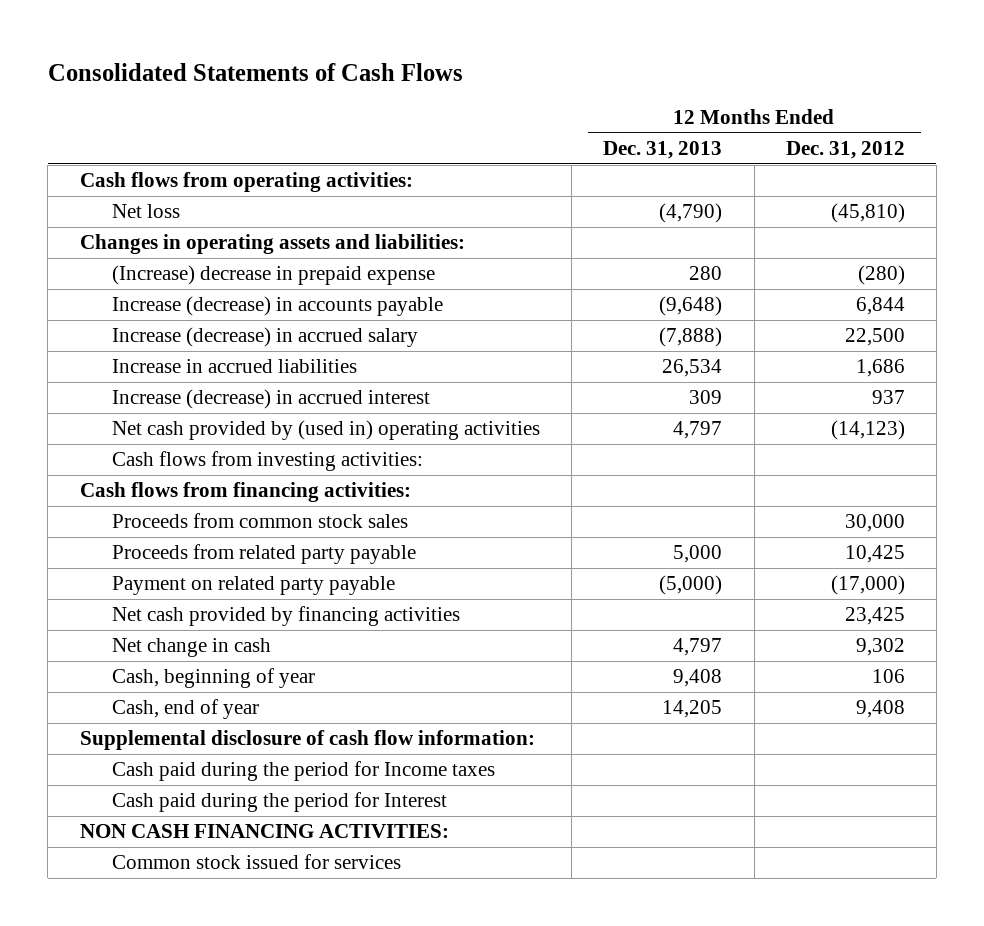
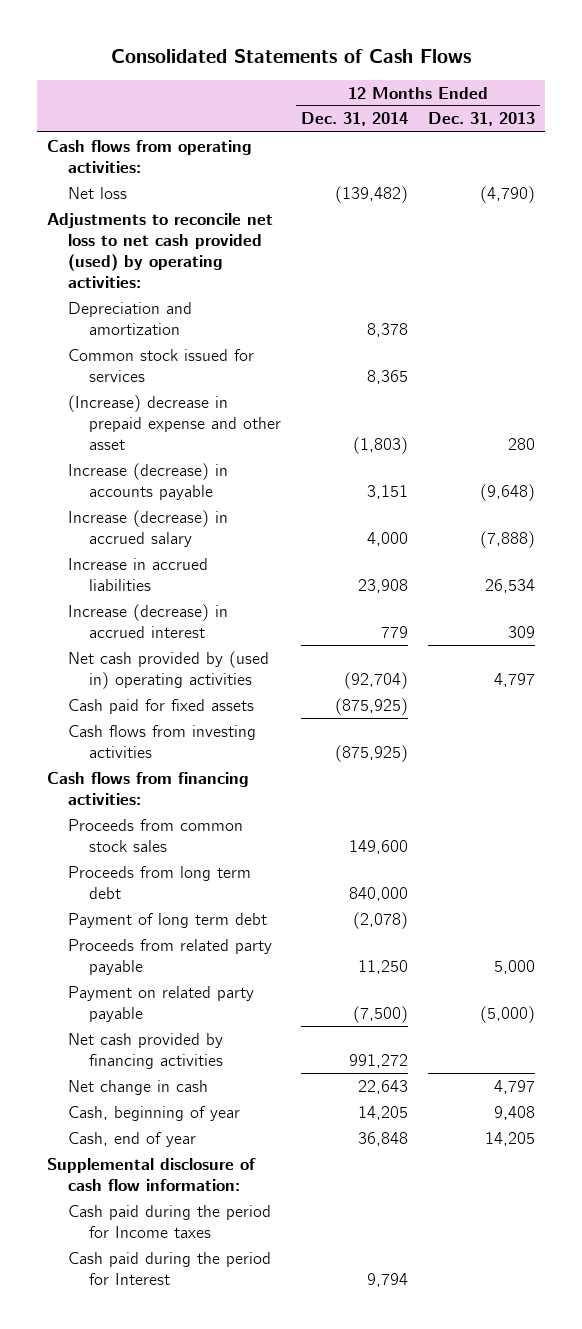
[785,141,905,160] Dec. 31, 2012 -> none
none -> [301,112,409,127] Dec. 31, 2014
[79,234,465,255] Changes in operating assets and liabilities: -> none
none -> [46,212,273,289] Adjustments to reconcile net loss to net cash provided (used) by operating activities:
none -> [67,301,192,335] Depreciation and amortization
[112,854,402,870] Common stock issued for services -> [67,348,254,382] Common stock issued for services
[112,265,436,286] (Increase) decrease in prepaid expense -> [67,394,282,450] (Increase) decrease in prepaid expense and other asset
none -> [67,698,254,714] Cash paid for fixed assets
[112,451,424,472] Cash flows from investing activities: -> [67,724,256,758] Cash flows from investing activities
none -> [67,865,251,899] Proceeds from long term debt
none -> [67,912,267,928] Payment of long term debt
[79,824,449,839] NON CASH FINANCING ACTIVITIES: -> none

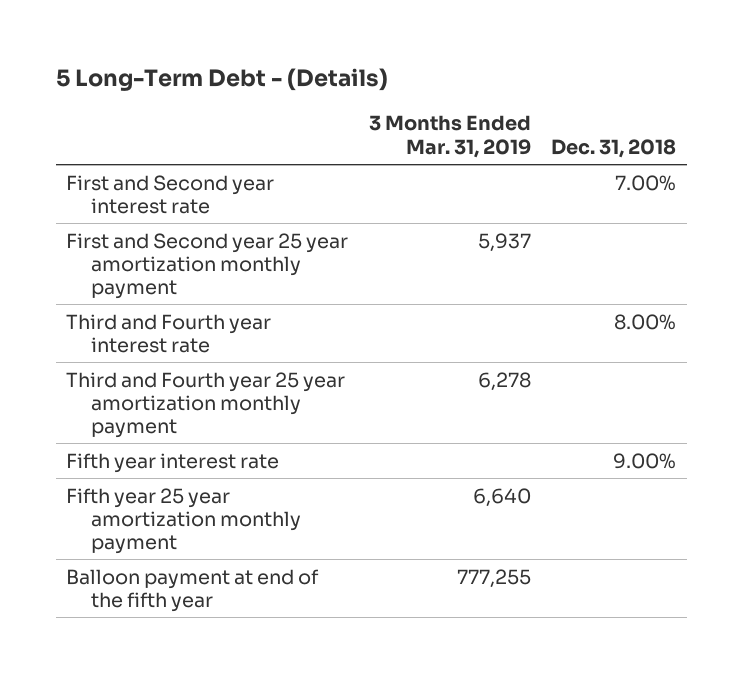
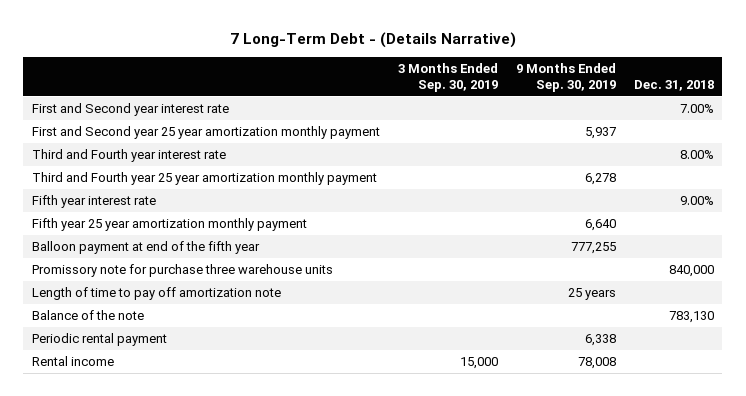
[55,68,388,92] 5 Long-Term Debt - (Details) -> [229,31,516,48] 7 Long-Term Debt - (Details Narrative)
[368,115,531,158] 3 Months Ended Mar. 31, 2019 -> none
none -> [397,63,498,93] 3 Months Ended Sep. 30, 2019
none -> [515,63,616,93] 9 Months Ended Sep. 30, 2019
none -> [32,264,334,278] Promissory note for purchase three warehouse units
none -> [32,287,282,301] Length of time to pay off amortization note
none -> [32,310,145,321] Balance of the note
none -> [32,333,168,347] Periodic rental payment
none -> [32,356,115,367] Rental income

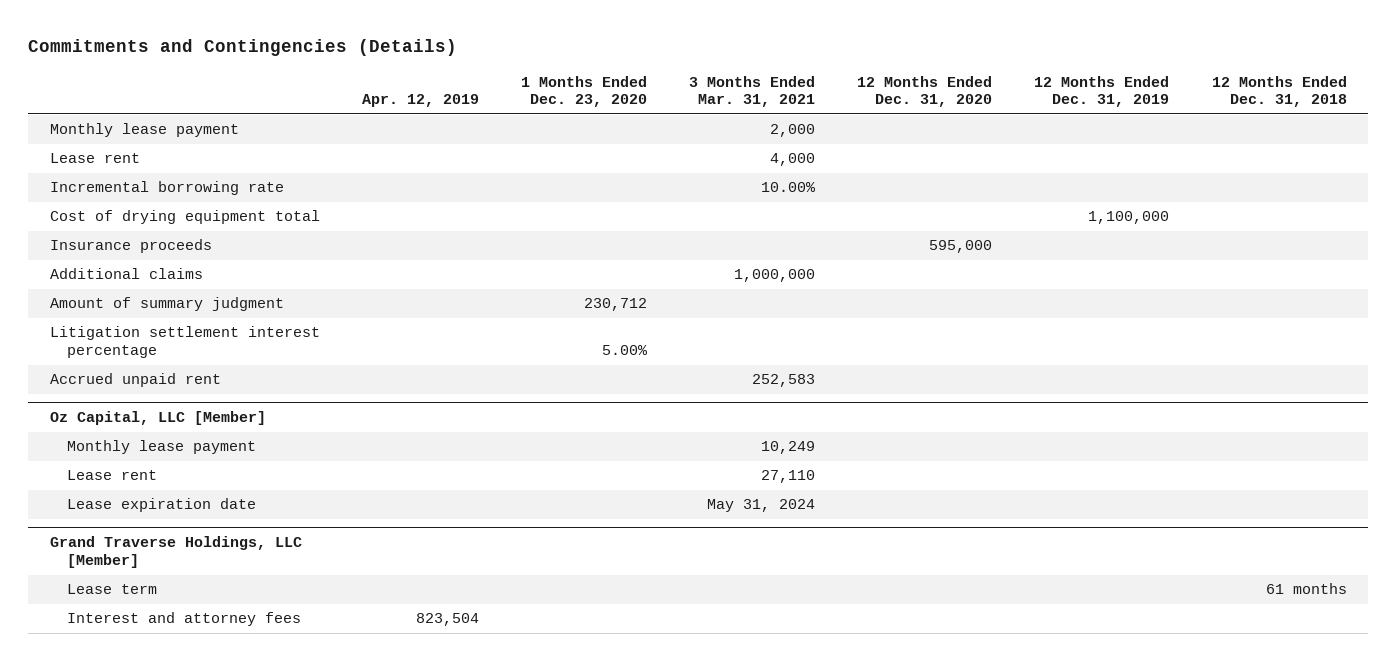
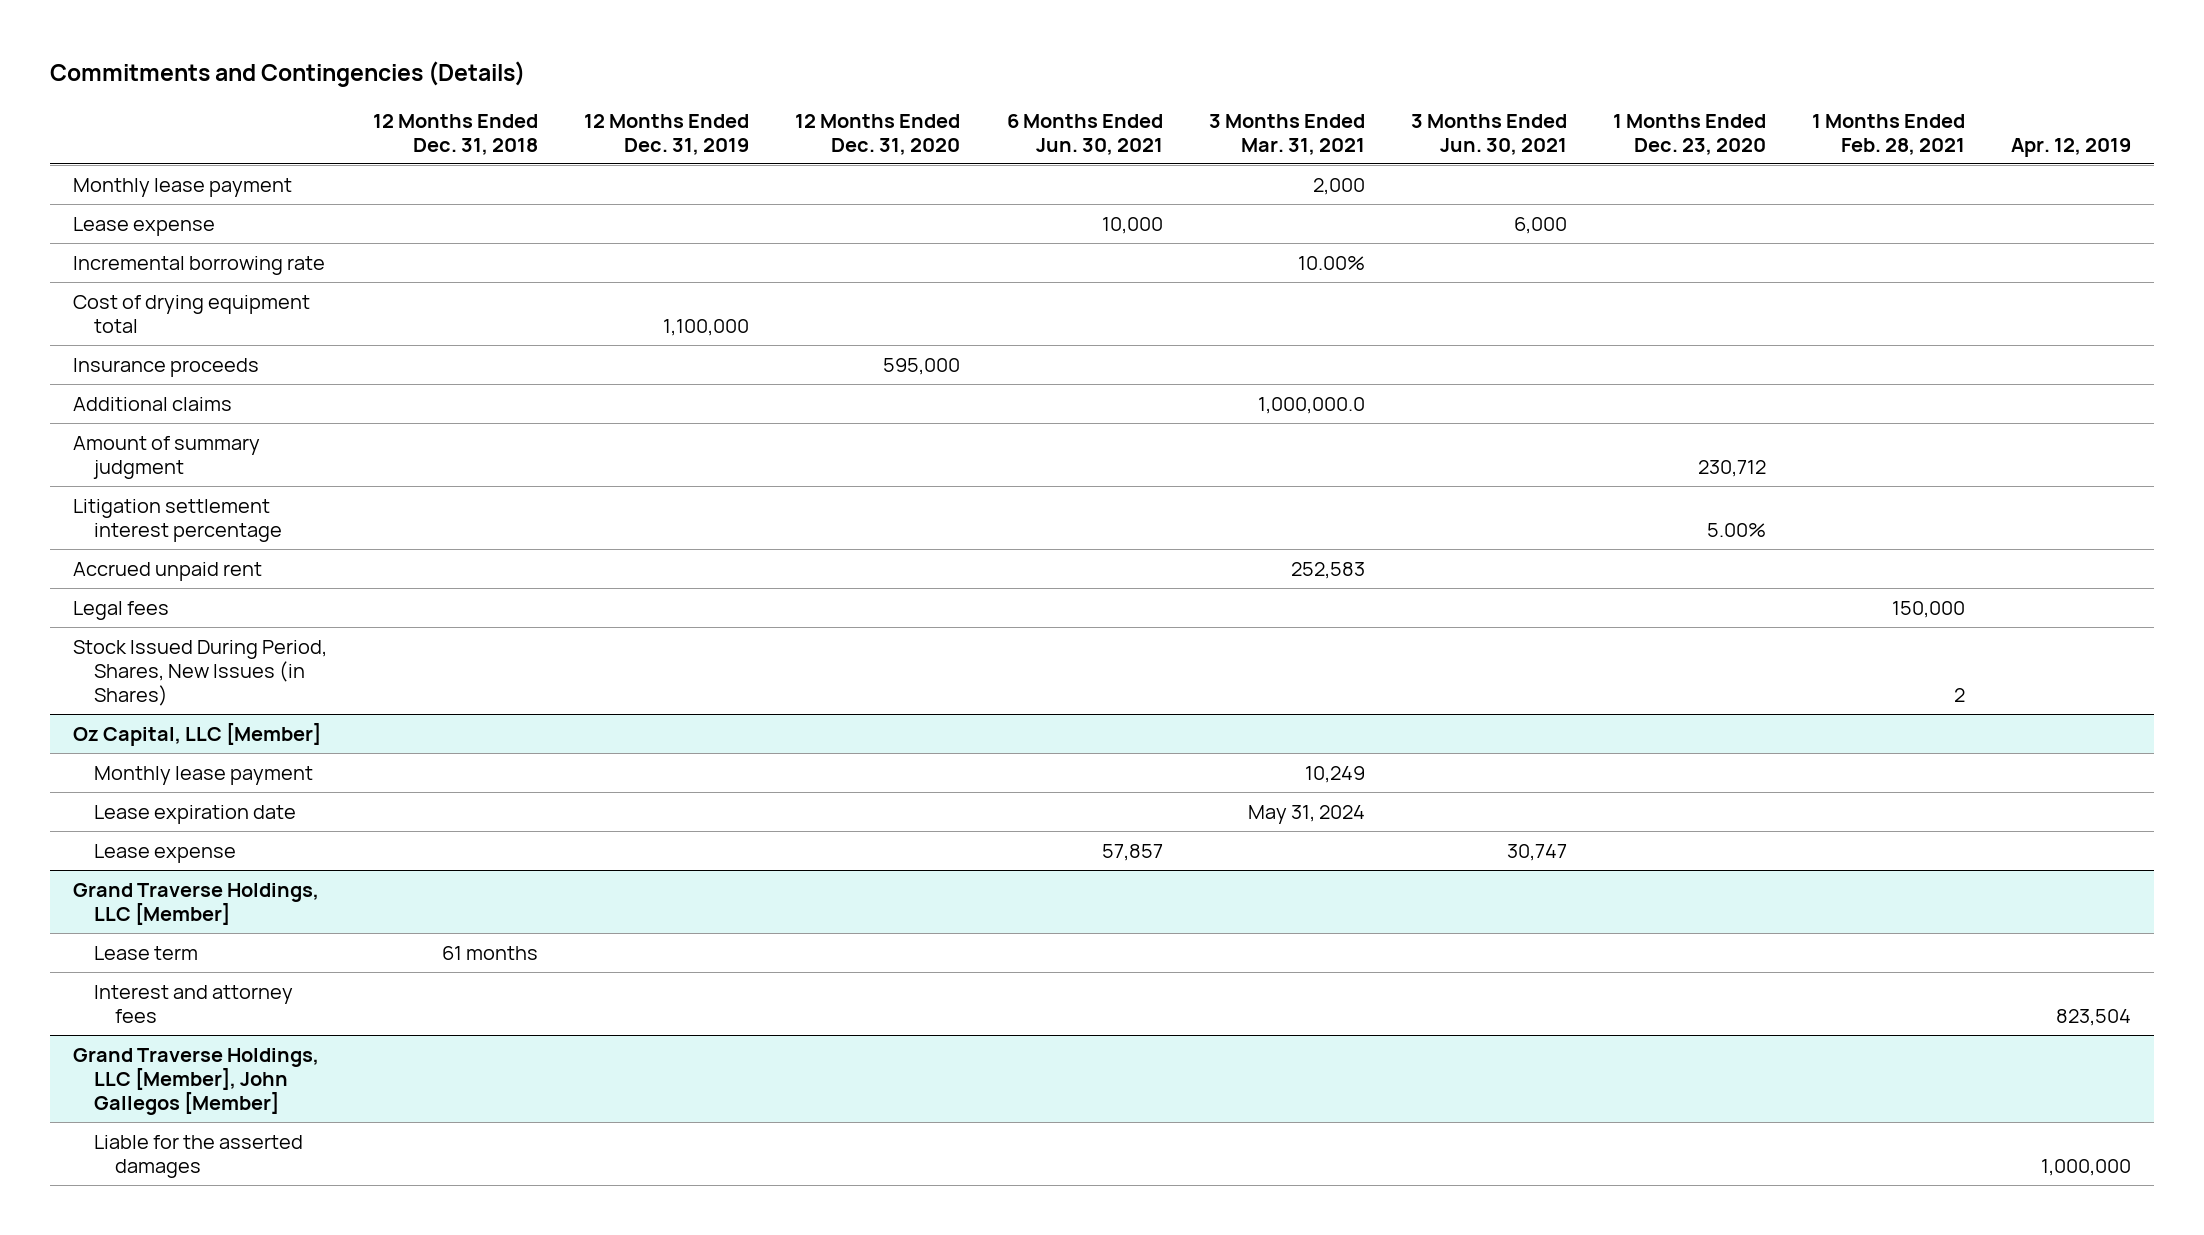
none -> [1006,113,1163,155] 6 Months Ended Jun. 30, 2021
none -> [1410,113,1567,155] 3 Months Ended Jun. 30, 2021
none -> [1812,113,1966,155] 1 Months Ended Feb. 28, 2021
[49,153,140,164] Lease rent -> none
none -> [72,216,215,236] Lease expense
[734,269,816,283] 1,000,000 -> [1257,396,1365,414] 1,000,000.0
none -> [72,600,169,620] Legal fees
none -> [72,639,327,706] Stock Issued During Period, Shares, New Issues (in Shares)
[66,470,157,481] Lease rent -> none
none -> [93,843,236,863] Lease expense
none -> [72,1047,319,1115] Grand Traverse Holdings, LLC [Member], John Gallegos [Member]
none -> [93,1134,303,1178] Liable for the asserted damages

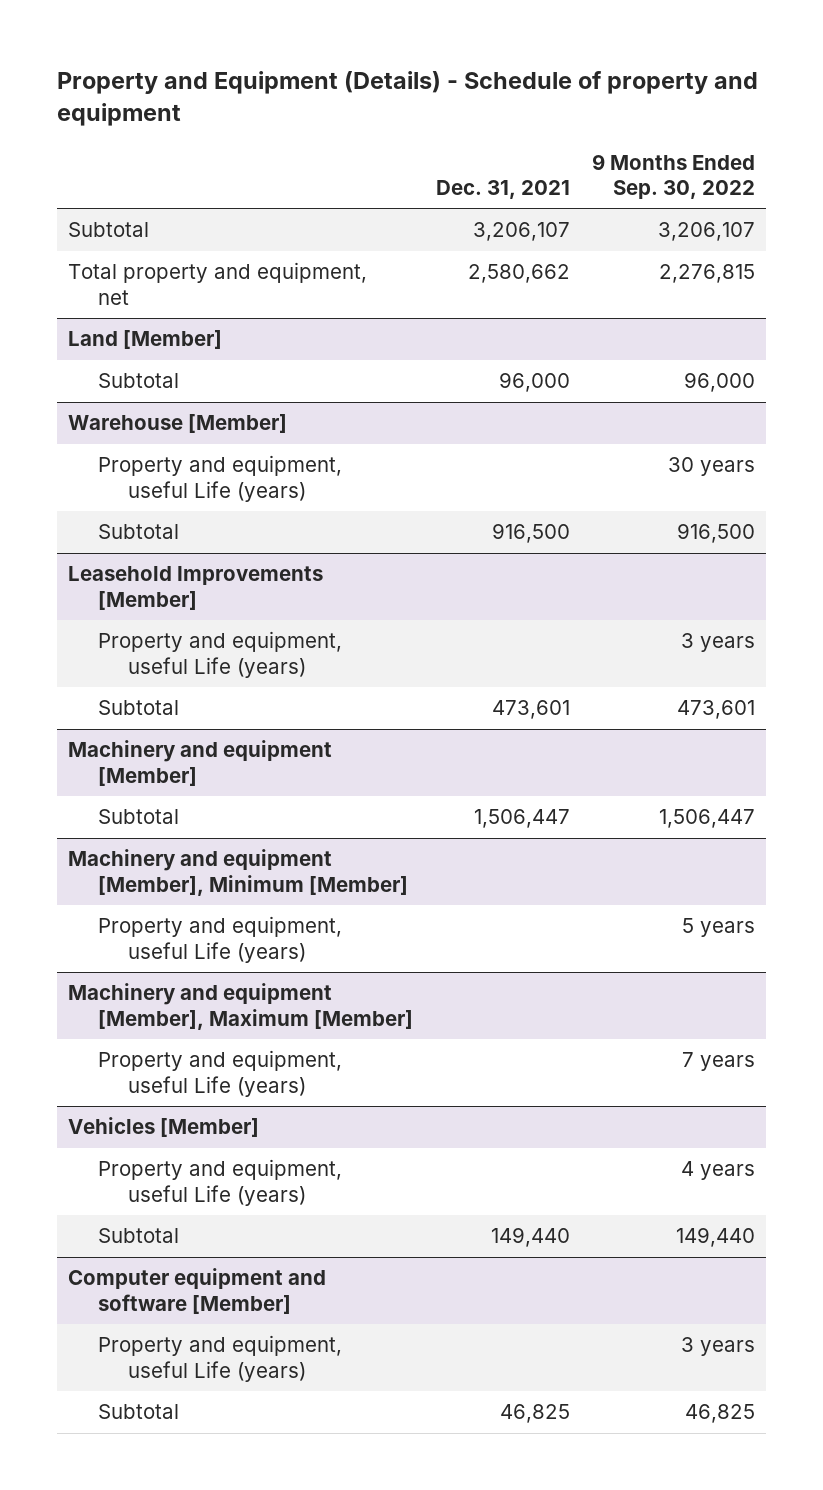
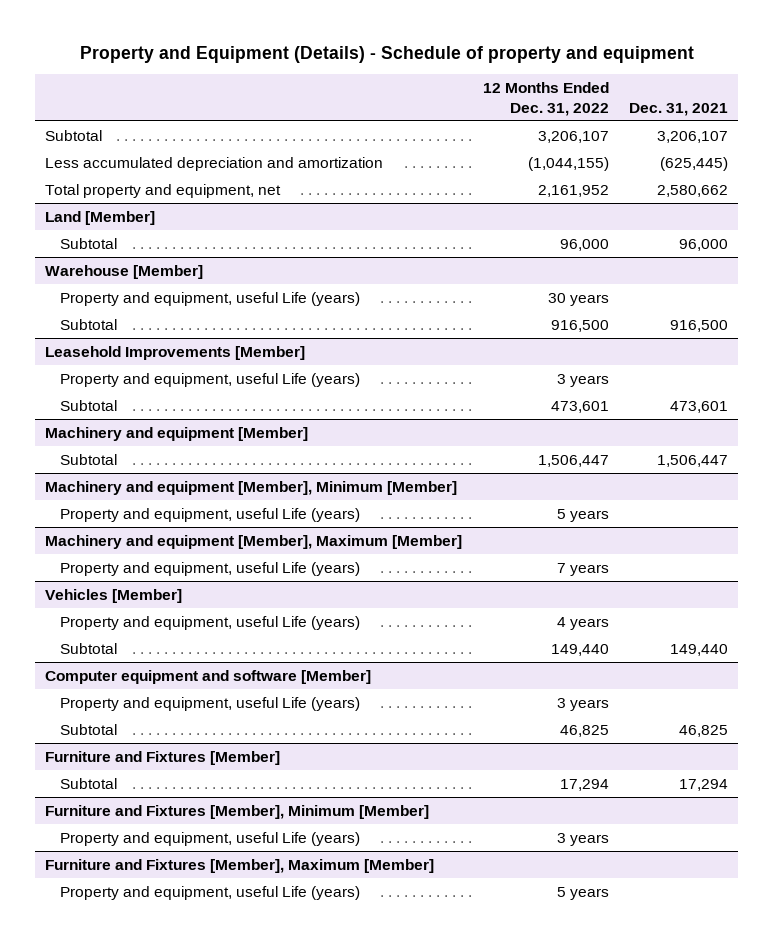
[592,153,756,199] 9 Months Ended Sep. 30, 2022 -> none
none -> [482,81,609,116] 12 Months Ended Dec. 31, 2022
none -> [45,156,384,171] Less accumulated depreciation and amortization
none -> [45,750,281,765] Furniture and Fixtures [Member]
none -> [60,777,118,789] Subtotal
none -> [45,804,430,819] Furniture and Fixtures [Member], Minimum [Member]
none -> [60,831,361,846] Property and equipment, useful Life (years)
none -> [45,858,435,873] Furniture and Fixtures [Member], Maximum [Member]
none -> [60,885,361,900] Property and equipment, useful Life (years)

